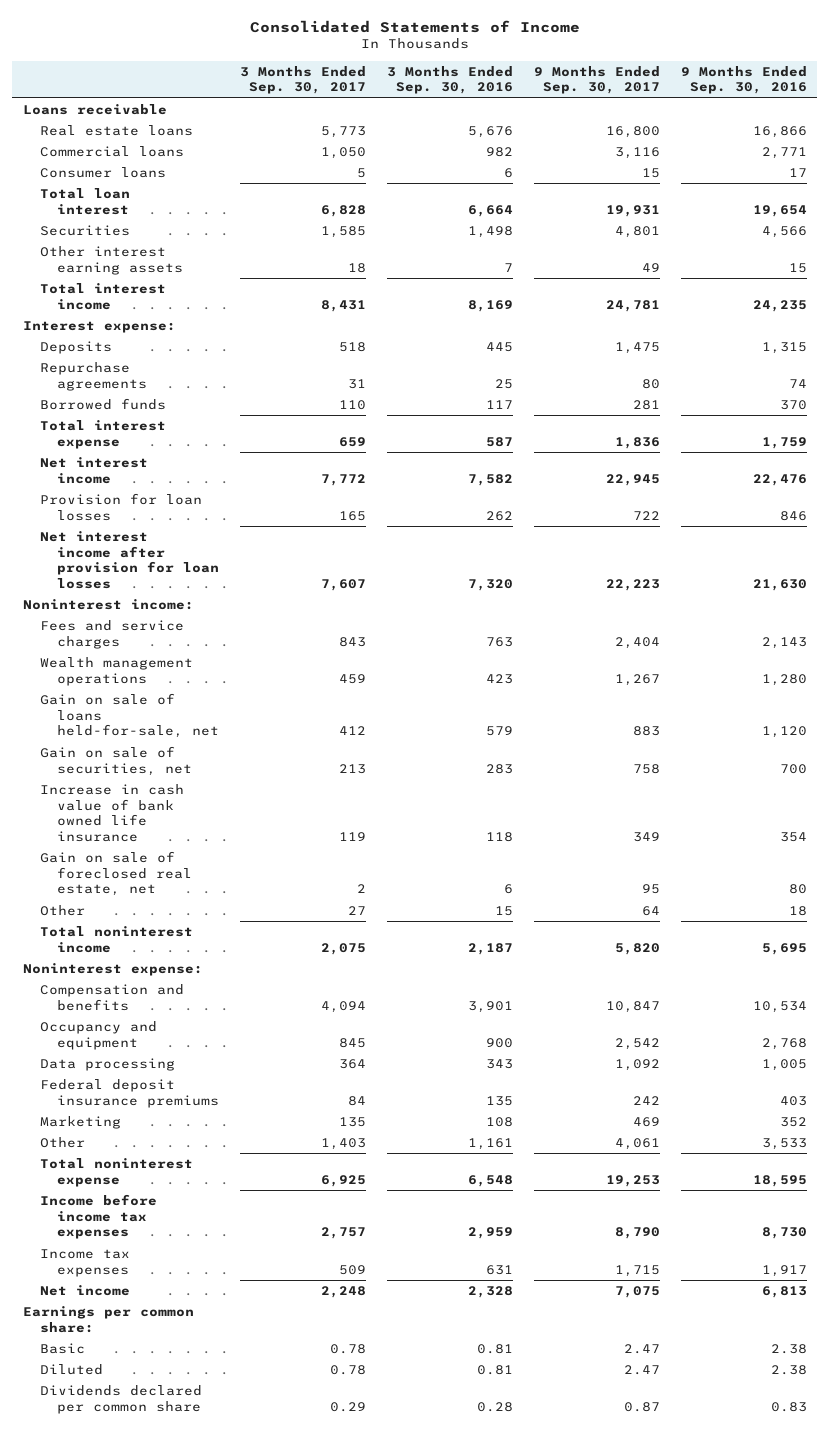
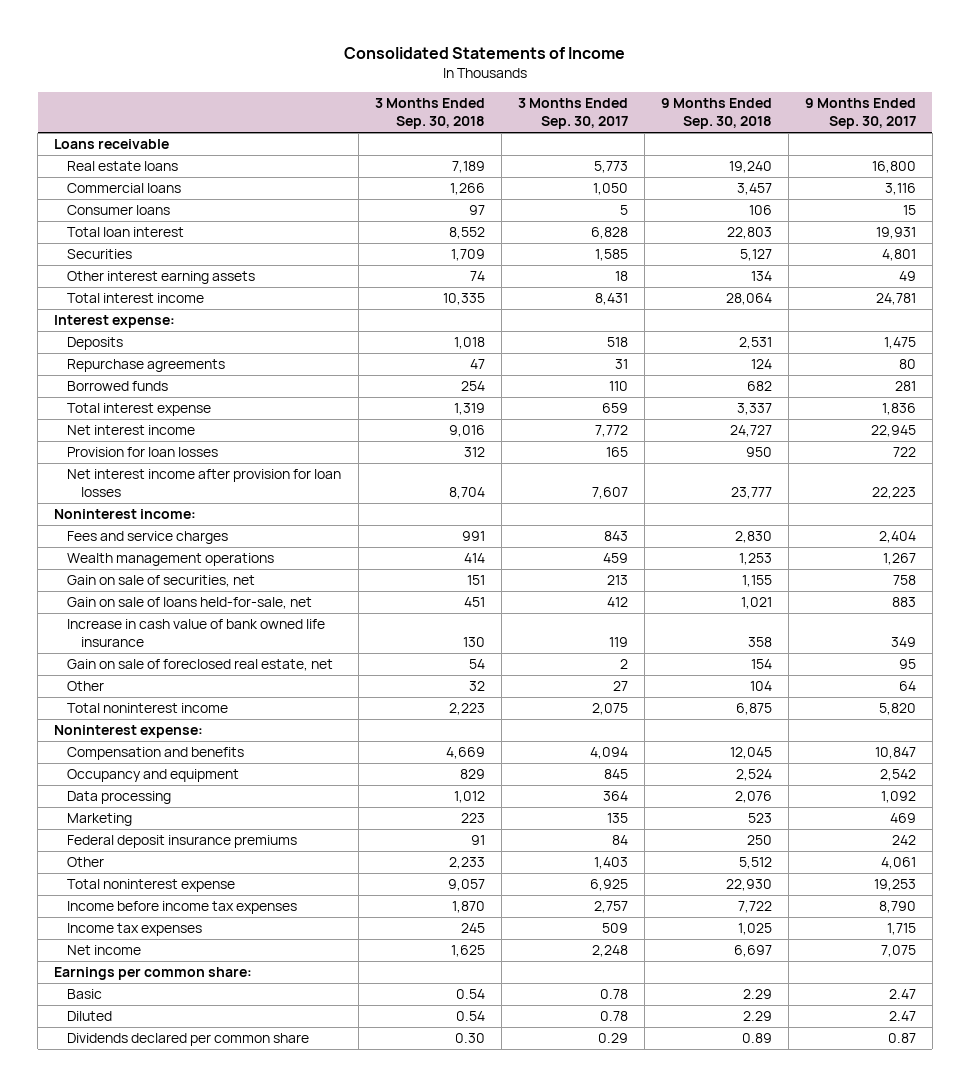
[386,65,513,95] 3 Months Ended Sep. 30, 2016 -> none
[680,65,807,95] 9 Months Ended Sep. 30, 2016 -> none
none -> [374,98,485,129] 3 Months Ended Sep. 30, 2018
none -> [660,98,772,129] 9 Months Ended Sep. 30, 2018
[39,693,219,739] Gain on sale of loans held-for-sale, net -> [67,597,313,610] Gain on sale of loans held-for-sale, net
[39,1079,219,1108] Federal deposit insurance premiums -> [67,835,298,849] Federal deposit insurance premiums

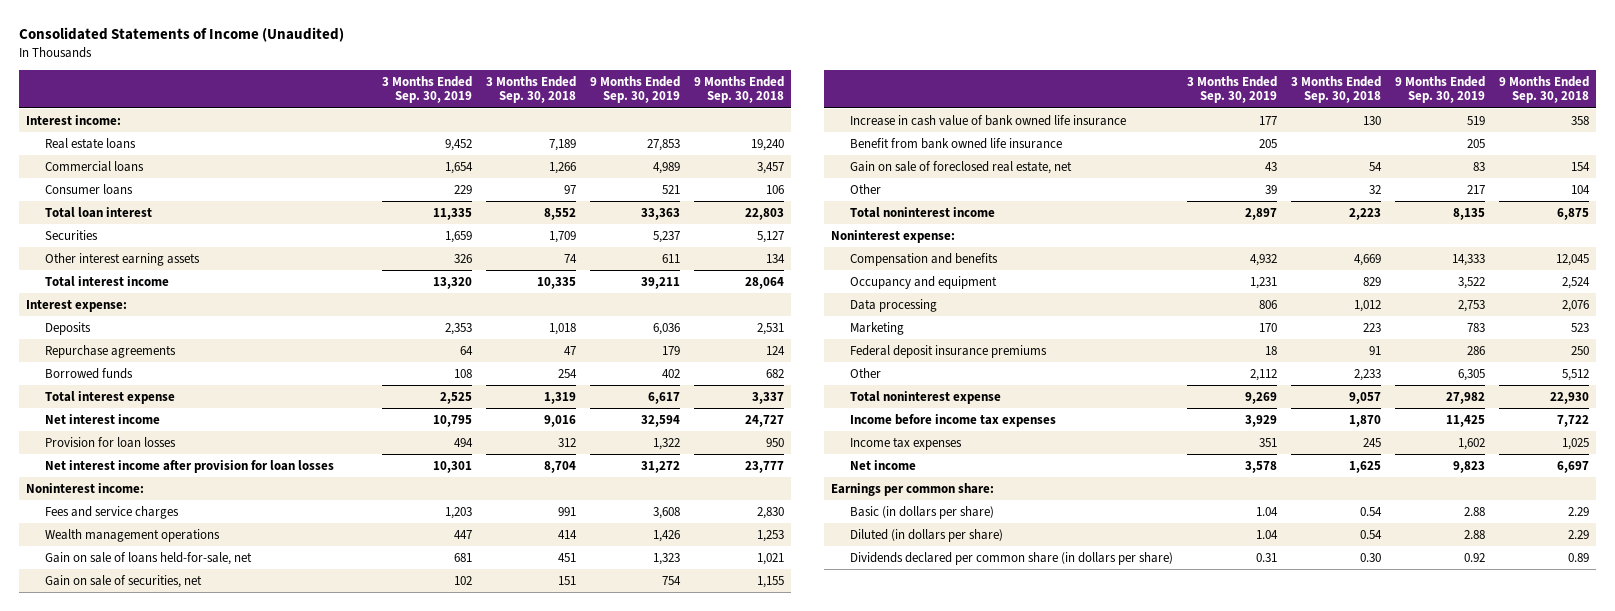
[343,47,625,60] Consolidated Statements of Income -> [19,27,345,43] Consolidated Statements of Income (Unaudited)
[517,98,628,129] 3 Months Ended Sep. 30, 2017 -> none
[804,98,916,129] 9 Months Ended Sep. 30, 2017 -> none
none -> [382,75,473,104] 3 Months Ended Sep. 30, 2019
none -> [590,75,681,104] 9 Months Ended Sep. 30, 2019
[54,139,170,150] Loans receivable -> none
none -> [26,114,122,125] Interest income:
[67,575,256,588] Gain on sale of securities, net -> [45,574,203,588] Gain on sale of securities, net
none -> [849,137,1062,149] Benefit from bank owned life insurance
[67,989,103,1000] Basic -> [849,505,994,519] Basic (in dollars per share)
[67,1011,113,1022] Diluted -> [849,528,1003,542] Diluted (in dollars per share)
[67,1033,310,1047] Dividends declared per common share -> [849,551,1173,565] Dividends declared per common share (in dollars per share)

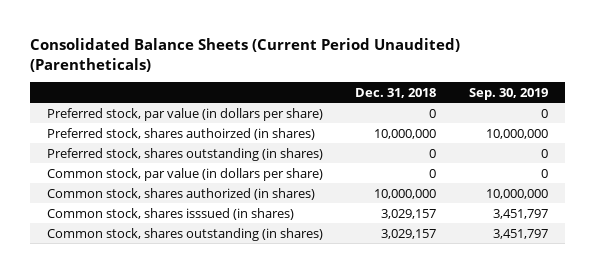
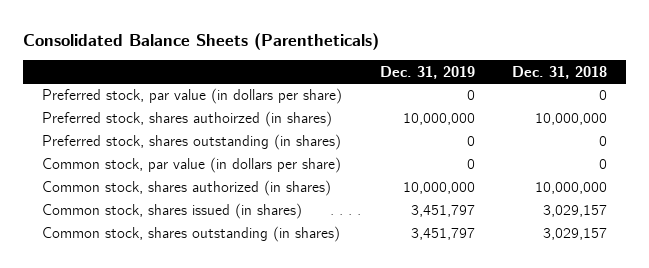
[30,37,461,72] Consolidated Balance Sheets (Current Period Unaudited) (Parentheticals) -> [23,32,380,50] Consolidated Balance Sheets (Parentheticals)
[469,87,549,100] Sep. 30, 2019 -> none
none -> [379,65,475,79] Dec. 31, 2019
[46,207,294,220] Common stock, shares isssued (in shares) -> [42,203,303,220] Common stock, shares issued (in shares)

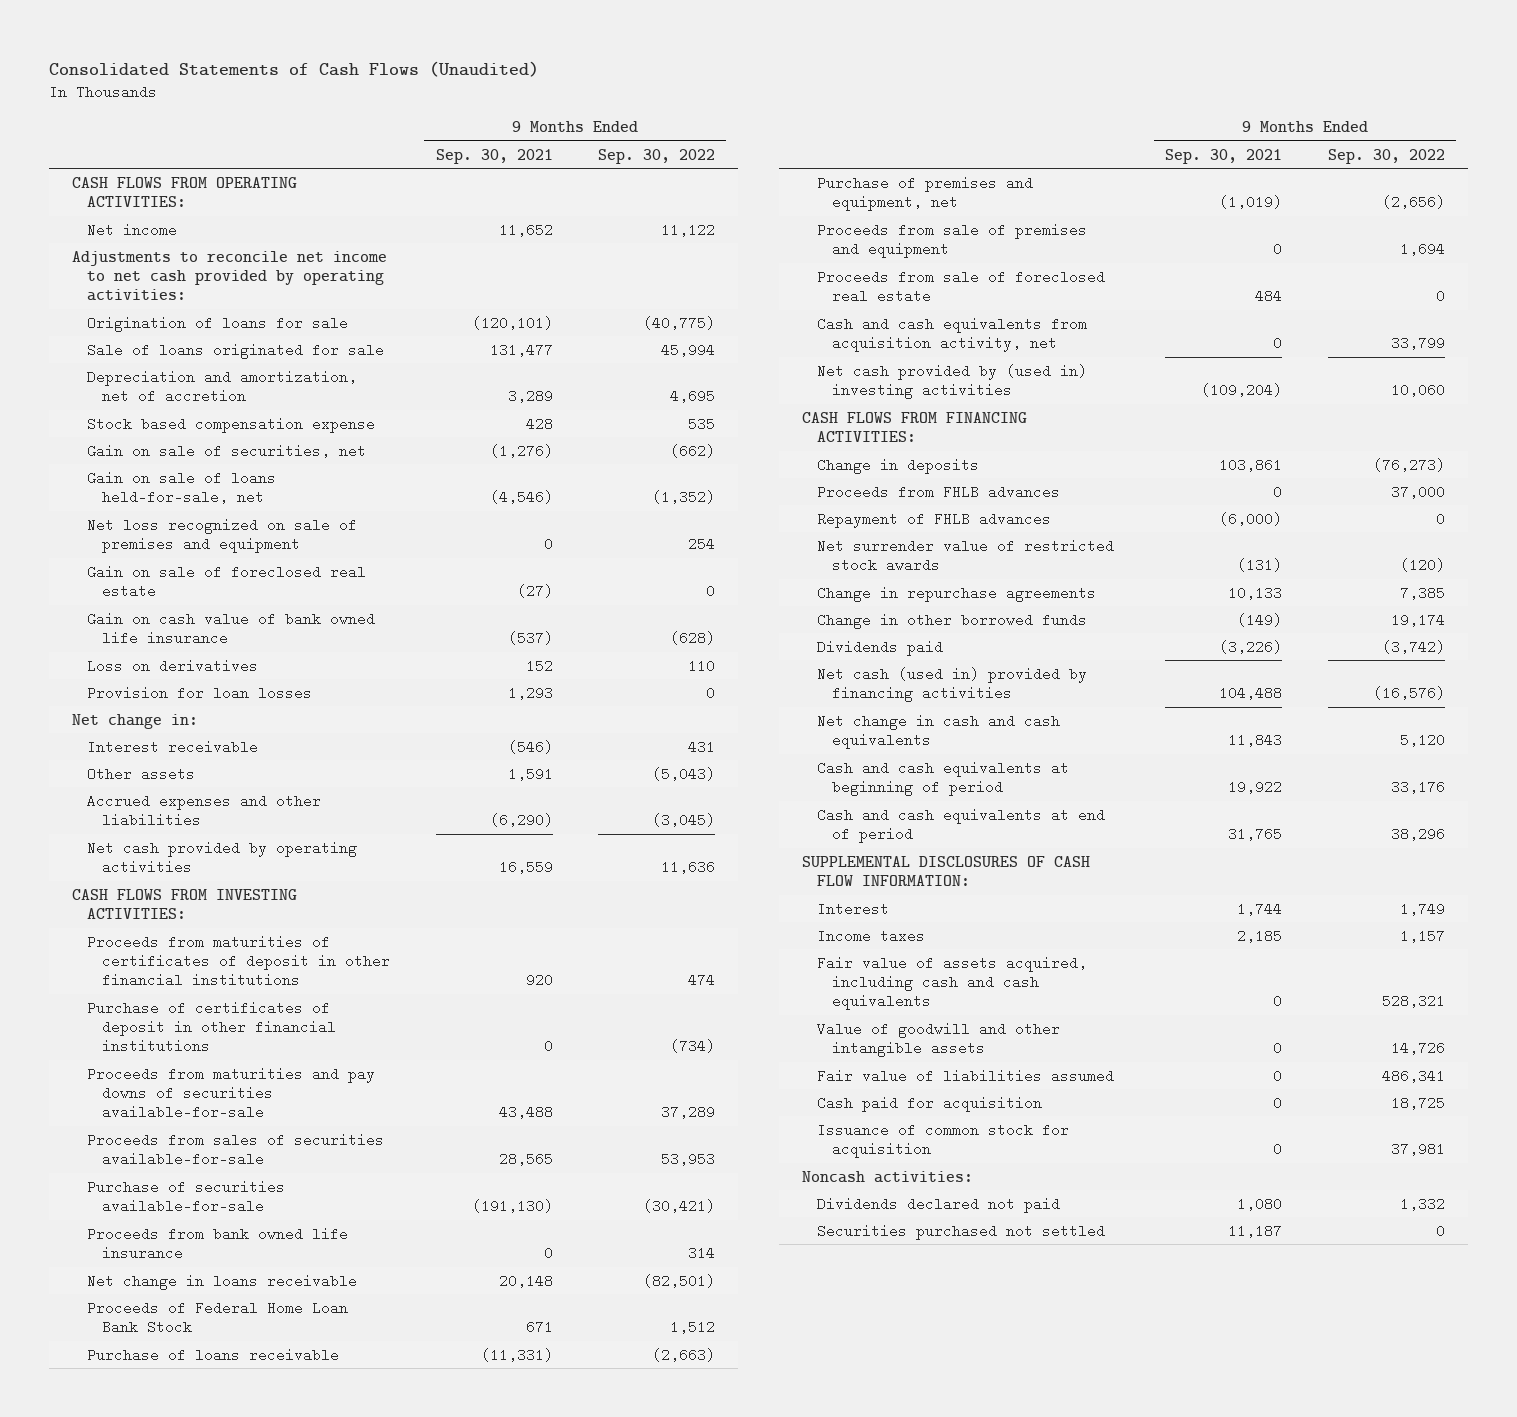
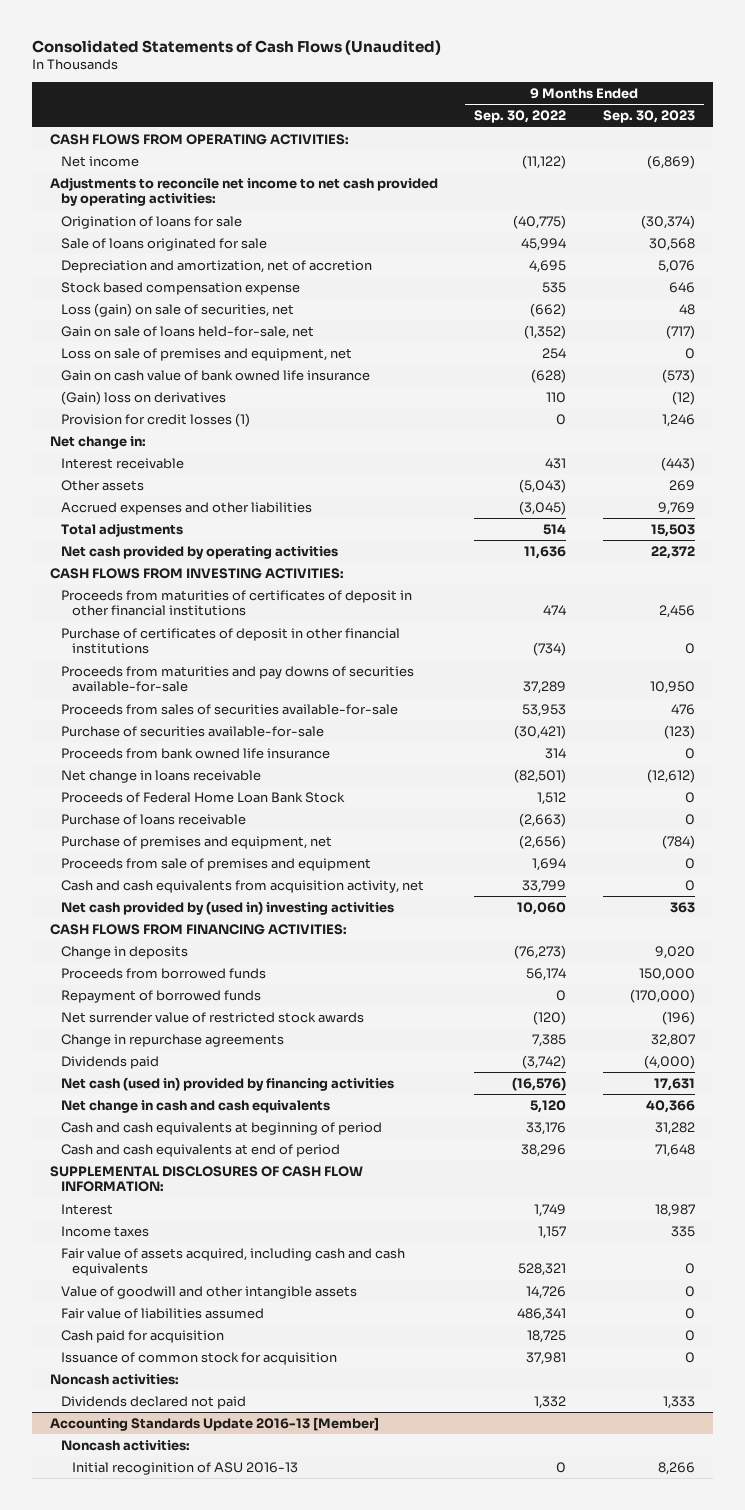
[435,148,553,164] Sep. 30, 2021 -> none
none -> [602,110,695,124] Sep. 30, 2023
[661,222,716,237] 11,122 -> [522,154,567,169] (11,122)
[87,443,367,458] Gain on sale of securities, net -> [60,302,294,317] Loss (gain) on sale of securities, net
[87,564,367,598] Gain on sale of foreclosed real estate -> none
[87,517,358,553] Net loss recognized on sale of premises and equipment -> [60,347,352,361] Loss on sale of premises and equipment, net
[87,658,259,673] Loss on derivatives -> [60,390,226,405] (Gain) loss on derivatives
[87,685,313,700] Provision for loan losses -> [60,412,250,427] Provision for credit losses (1)
none -> [60,522,183,537] Total adjustments
[816,269,1105,303] Proceeds from sale of foreclosed real estate -> none
[816,484,1060,499] Proceeds from FHLB advances -> [60,967,266,979] Proceeds from borrowed funds
[1390,484,1445,499] 37,000 -> [526,967,567,981] 56,174
[816,511,1051,528] Repayment of FHLB advances -> [60,989,261,1003] Repayment of borrowed funds
[816,612,1087,629] Change in other borrowed funds -> none
[816,1223,1105,1240] Securities purchased not settled -> none
none -> [49,1416,379,1431] Accounting Standards Update 2016-13 [Member]
none -> [60,1439,190,1451] Noncash activities:
none -> [71,1461,298,1475] Initial recoginition of ASU 2016-13

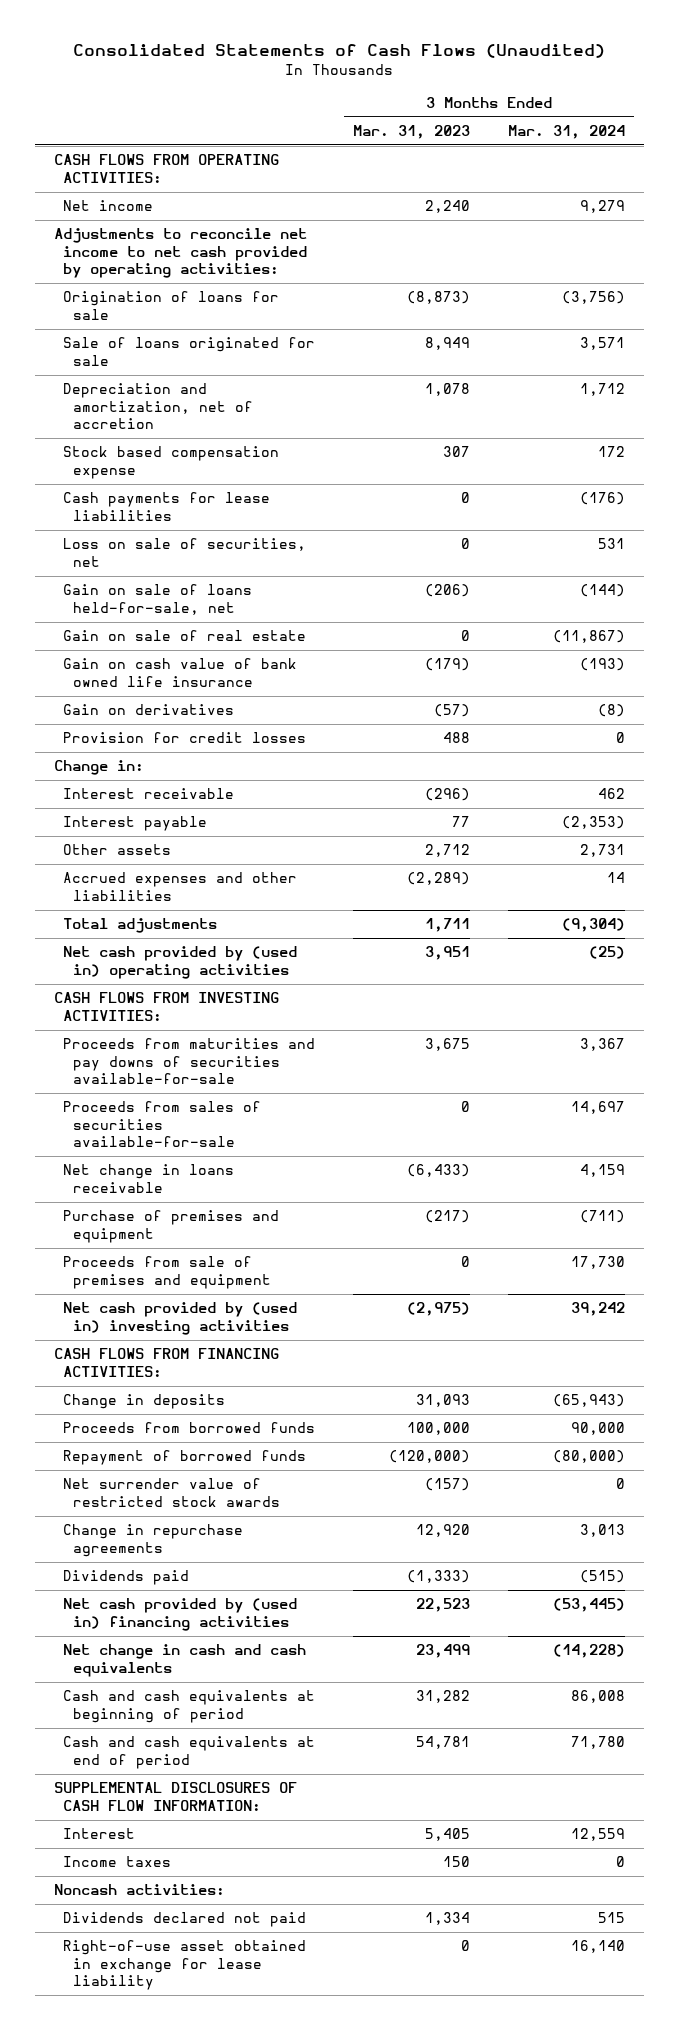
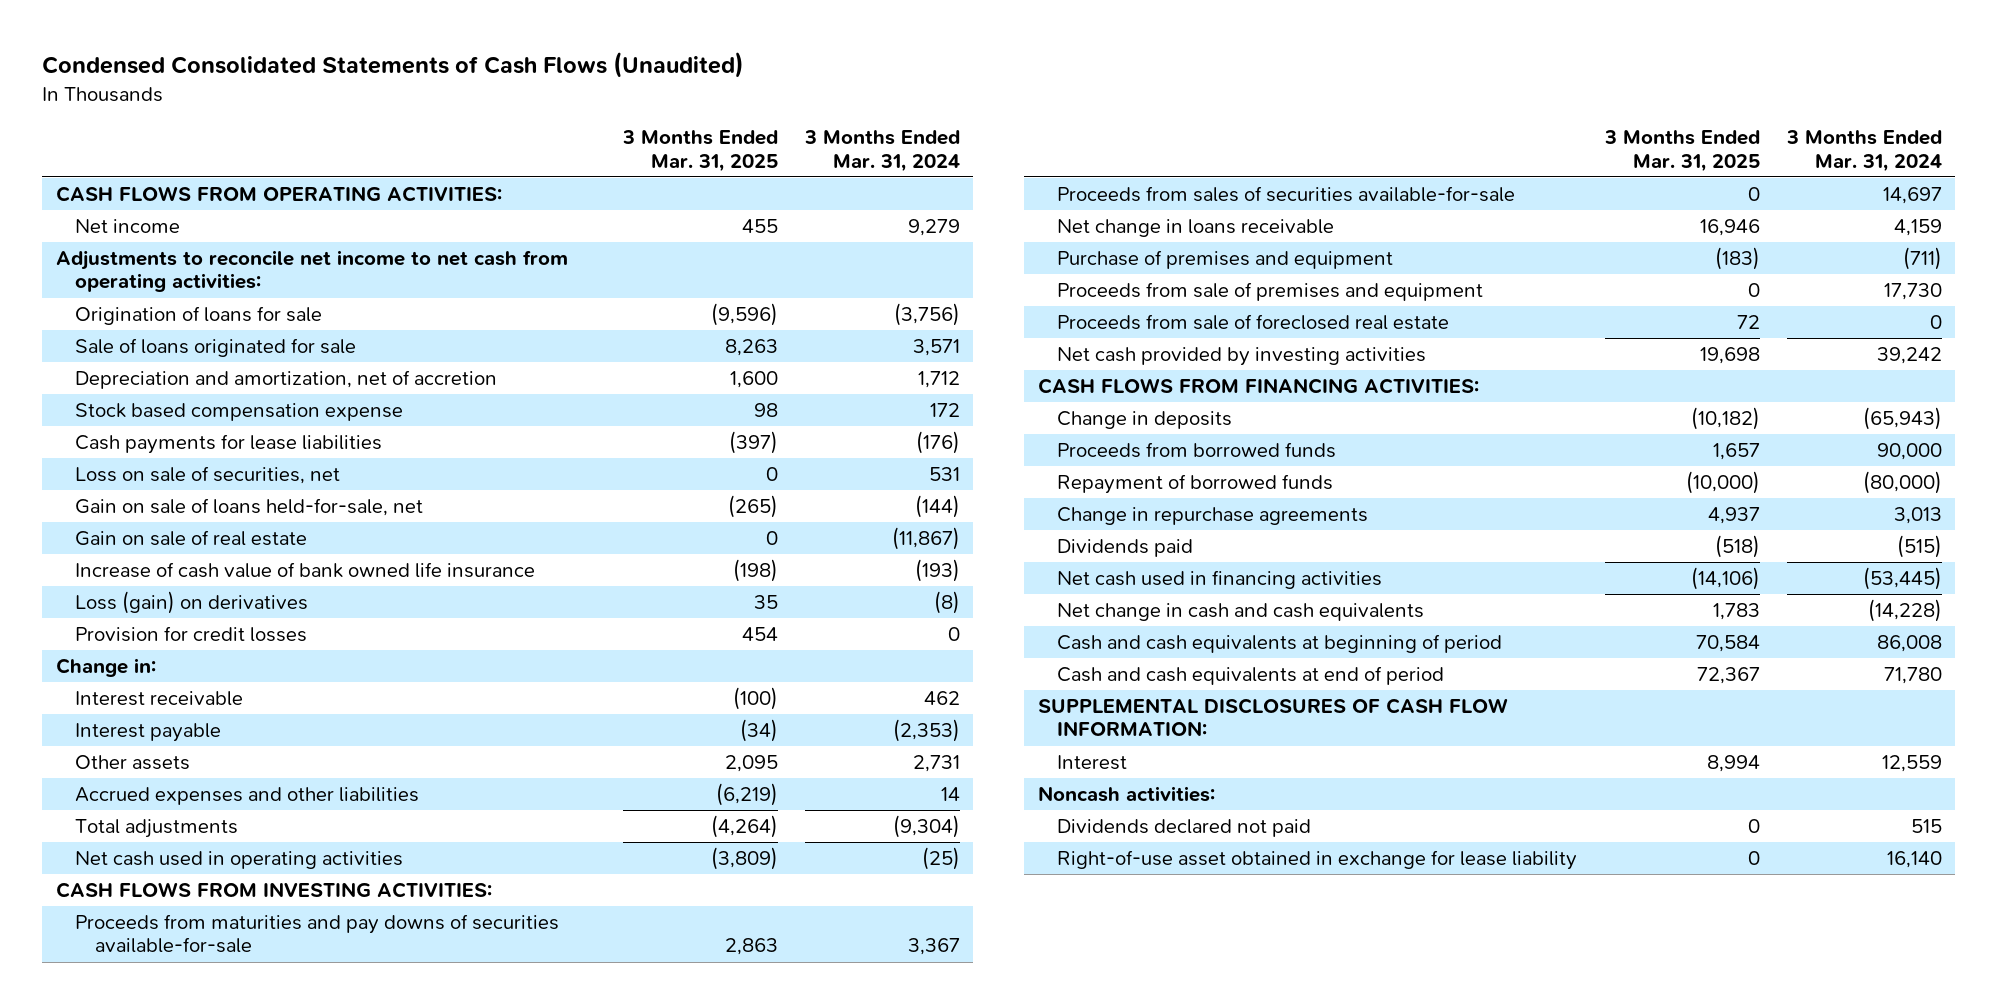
[73,44,606,59] Consolidated Statements of Cash Flows (Unaudited) -> [41,52,744,79] Condensed Consolidated Statements of Cash Flows (Unaudited)
[353,124,471,139] Mar. 31, 2023 -> none
none -> [621,130,778,172] 3 Months Ended Mar. 31, 2025
[53,228,308,279] Adjustments to reconcile net income to net cash provided by operating activities: -> [55,250,568,293] Adjustments to reconcile net income to net cash from operating activities:
[63,658,298,687] Gain on cash value of bank owned life insurance -> [75,562,536,579] Increase of cash value of bank owned life insurance
[63,704,235,716] Gain on derivatives -> [75,591,309,615] Loss (gain) on derivatives
[63,946,298,979] Net cash provided by (used in) operating activities -> [75,851,404,870] Net cash used in operating activities
none -> [1057,314,1450,331] Proceeds from sale of foreclosed real estate
[63,1302,298,1335] Net cash provided by (used in) investing activities -> [1057,347,1427,367] Net cash provided by investing activities
[63,1478,281,1507] Net surrender value of restricted stock awards -> none
[63,1598,298,1631] Net cash provided by (used in) financing activities -> [1057,570,1383,590] Net cash used in financing activities
[63,1856,172,1868] Income taxes -> none

